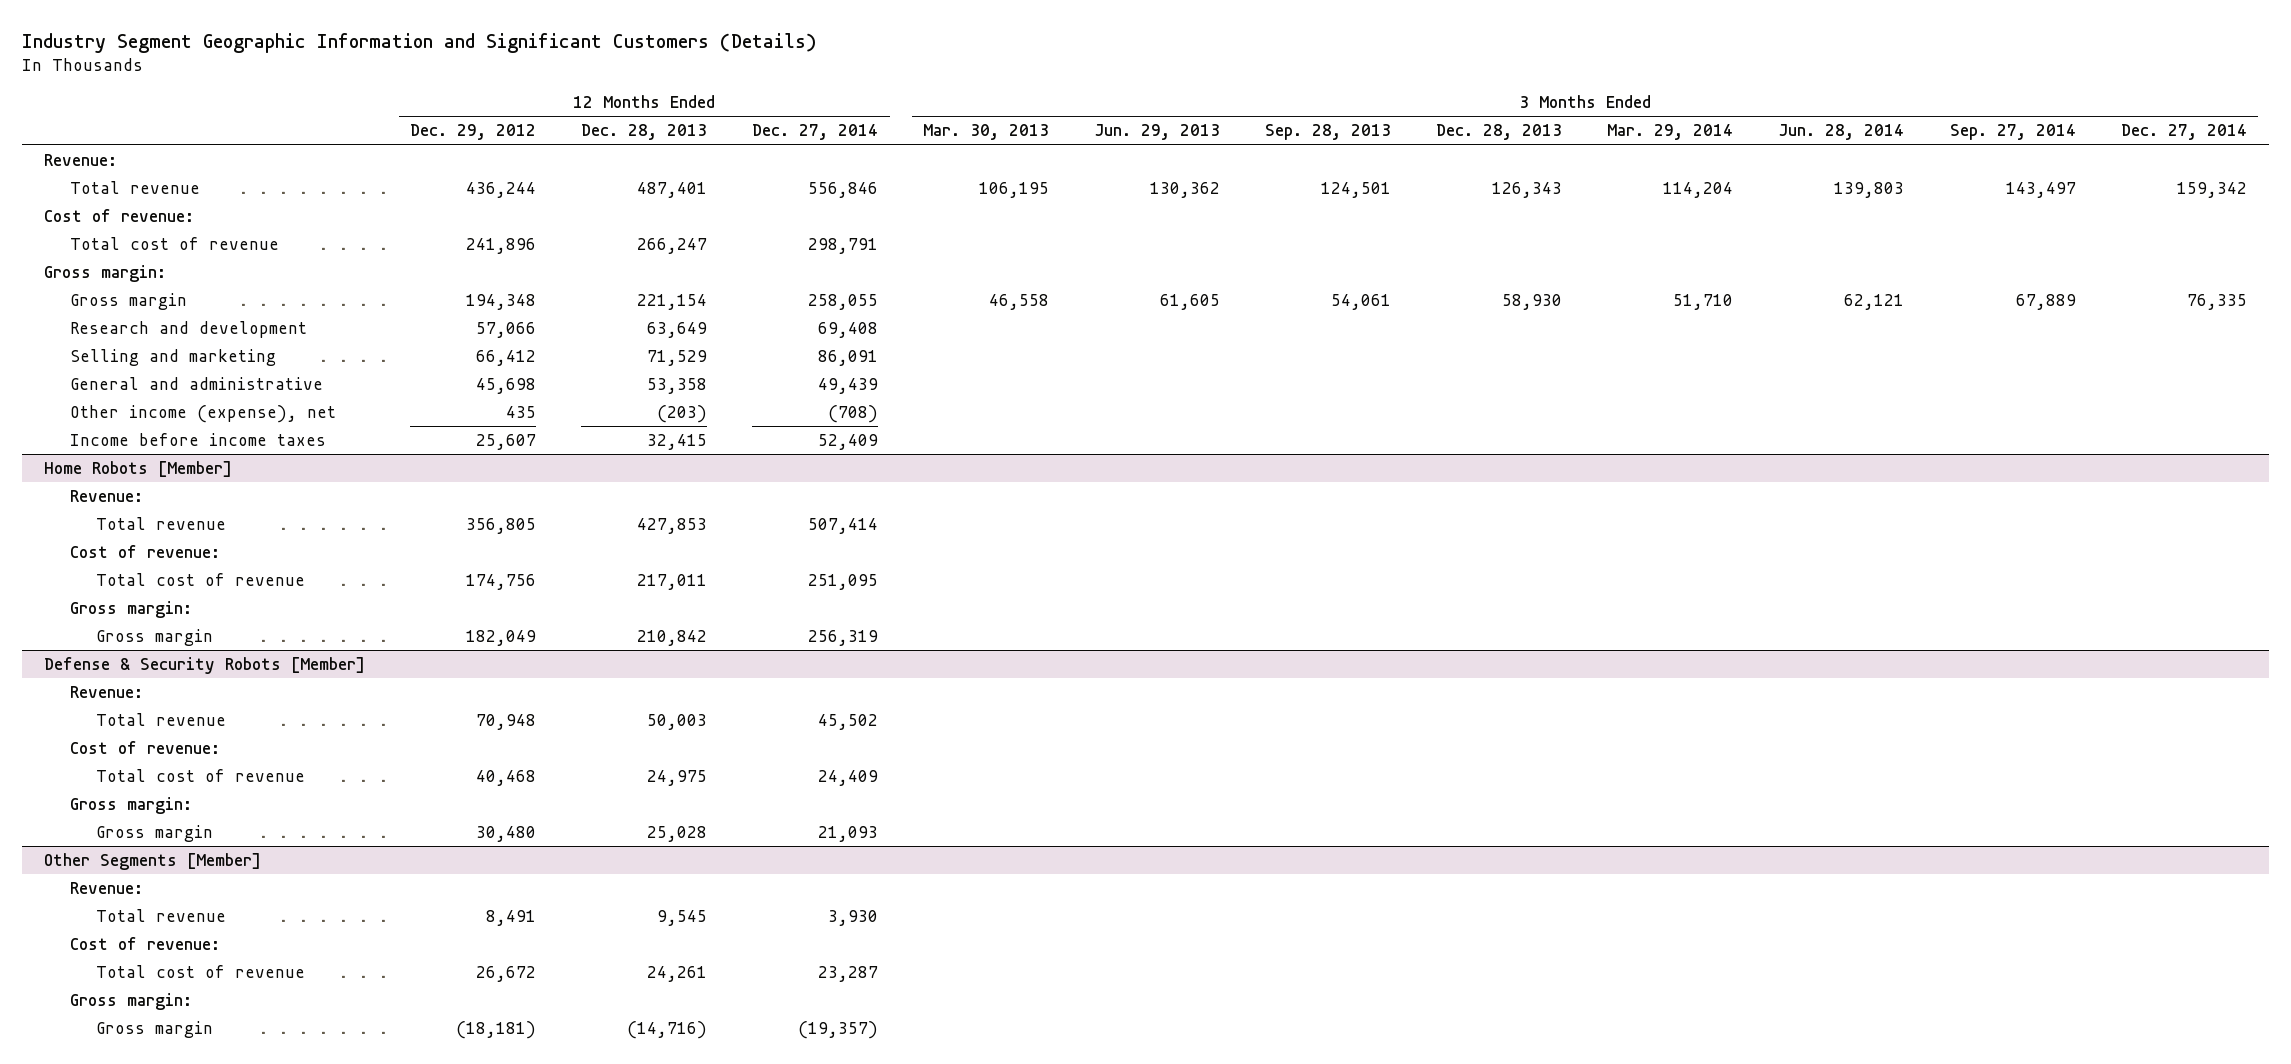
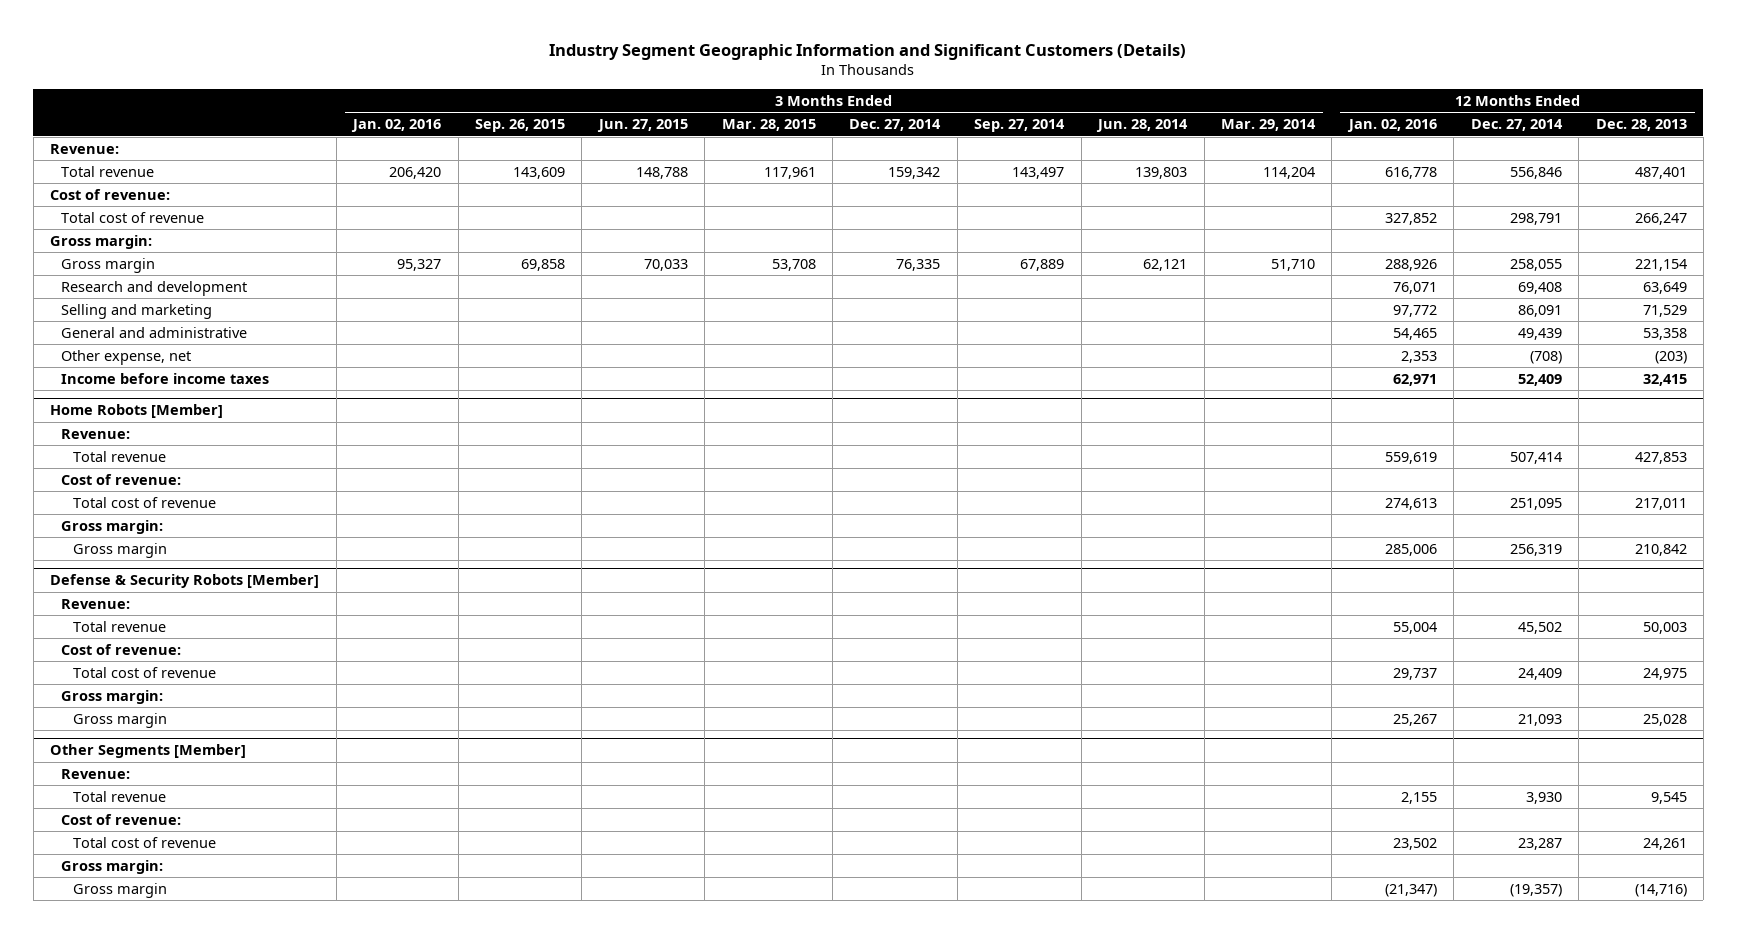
[410,124,537,141] Dec. 29, 2012 -> none
[923,124,1050,141] Mar. 30, 2013 -> none
[1094,124,1221,141] Jun. 29, 2013 -> none
[1265,124,1392,141] Sep. 28, 2013 -> none
[1436,124,1563,141] Dec. 28, 2013 -> none
none -> [351,119,442,133] Jan. 02, 2016
none -> [474,119,565,133] Sep. 26, 2015
none -> [596,119,688,133] Jun. 27, 2015
none -> [721,119,816,132] Mar. 28, 2015
none -> [1346,119,1437,133] Jan. 02, 2016
[70,404,337,423] Other income (expense), net -> [61,349,192,365] Other expense, net

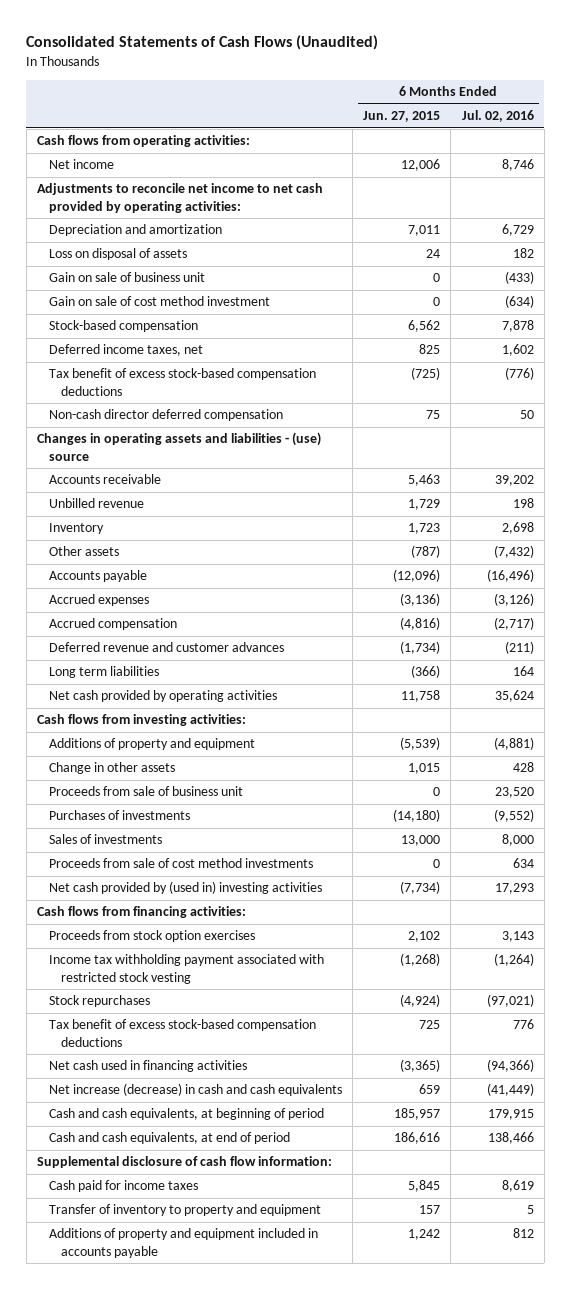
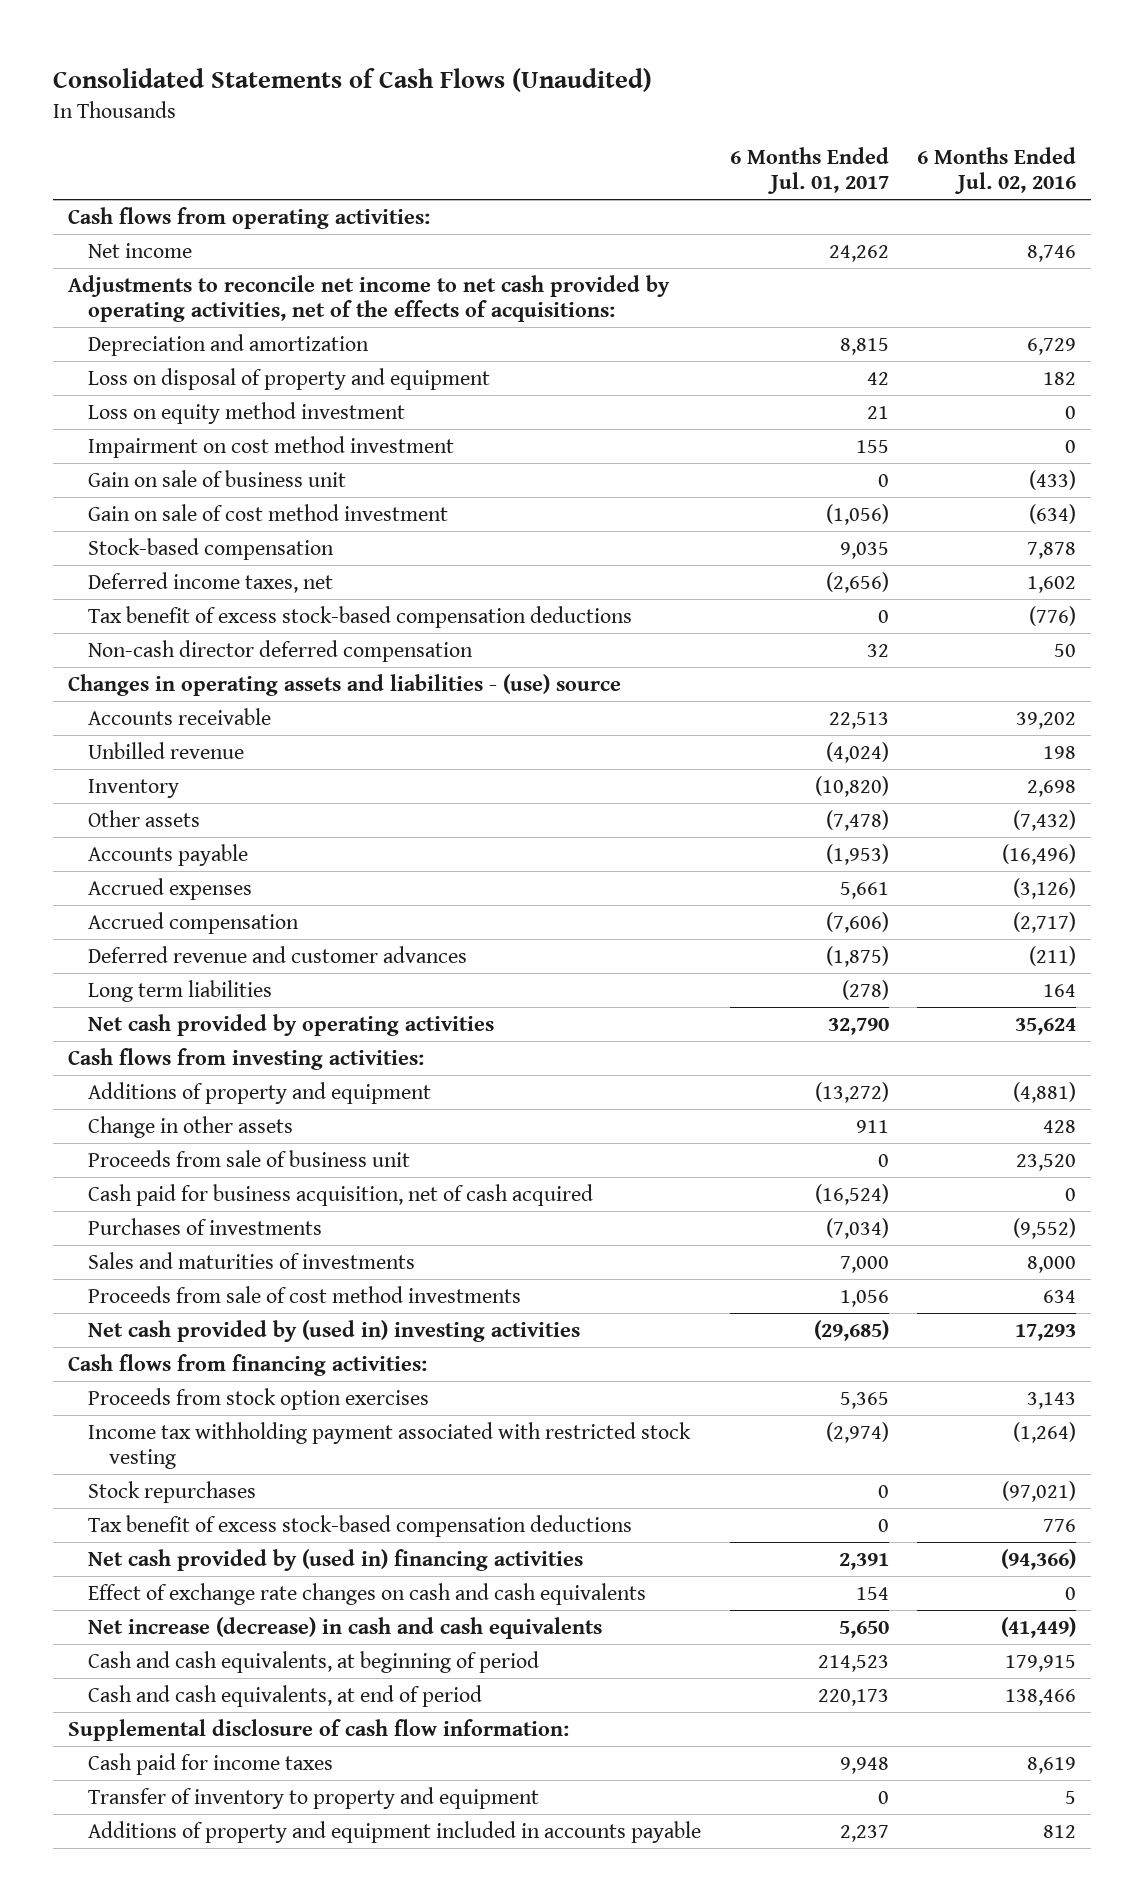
[363,111,441,123] Jun. 27, 2015 -> none
none -> [729,146,889,195] 6 Months Ended Jul. 01, 2017
[36,183,323,213] Adjustments to reconcile net income to net cash provided by operating activities: -> [67,274,670,323] Adjustments to reconcile net income to net cash provided by operating activities, net of the effects of acquisitions:
[48,248,187,261] Loss on disposal of assets -> [88,367,491,390] Loss on disposal of property and equipment
none -> [88,401,406,424] Loss on equity method investment
none -> [88,435,455,458] Impairment on cost method investment
none -> [88,1183,594,1206] Cash paid for business acquisition, net of cash acquired
[48,834,162,845] Sales of investments -> [88,1251,416,1269] Sales and maturities of investments
[48,1060,247,1073] Net cash used in financing activities -> [88,1548,584,1571] Net cash provided by (used in) financing activities
none -> [88,1582,647,1605] Effect of exchange rate changes on cash and cash equivalents

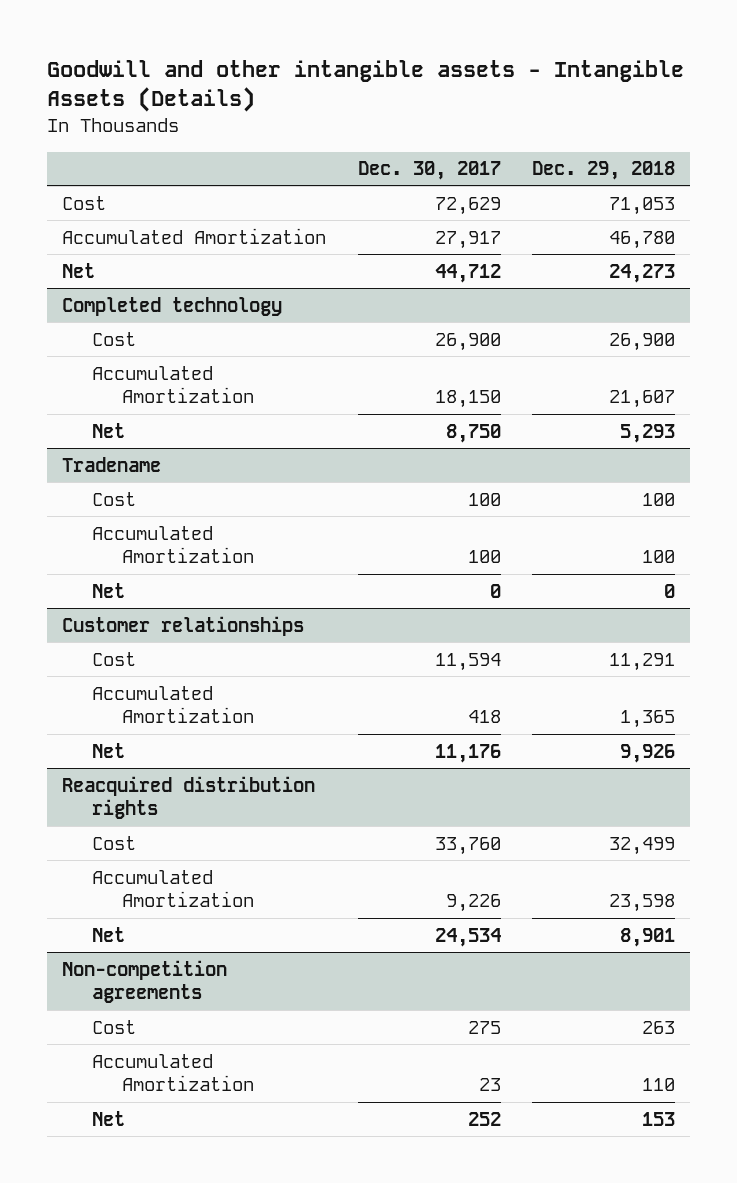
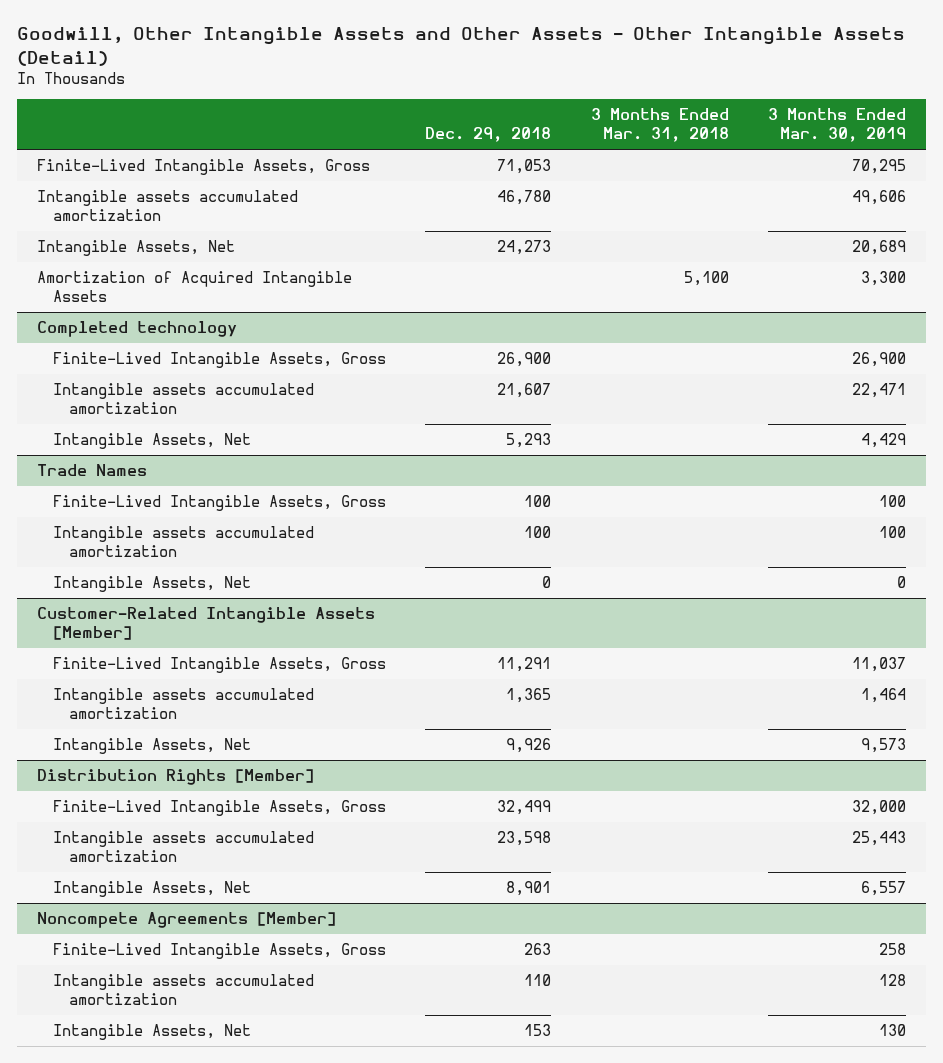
[46,59,684,113] Goodwill and other intangible assets - Intangible Assets (Details) -> [17,27,906,66] Goodwill, Other Intangible Assets and Other Assets - Other Intangible Assets (Detail)
[357,161,501,181] Dec. 30, 2017 -> none
none -> [590,108,729,143] 3 Months Ended Mar. 31, 2018
none -> [767,108,906,143] 3 Months Ended Mar. 30, 2019
[62,195,107,210] Cost -> [36,159,370,176] Finite-Lived Intangible Assets, Gross
[62,227,327,244] Accumulated Amortization -> [36,190,298,222] Intangible assets accumulated amortization
[62,262,96,278] Net -> [36,240,235,257] Intangible Assets, Net
none -> [36,271,352,303] Amortization of Acquired Intangible Assets
[62,615,305,636] Customer relationships -> none
[92,331,137,346] Cost -> [52,352,386,369] Finite-Lived Intangible Assets, Gross
[92,365,254,404] Accumulated Amortization -> [52,383,314,415] Intangible assets accumulated amortization
[92,422,126,438] Net -> [52,433,251,450] Intangible Assets, Net
[62,456,162,472] Tradename -> [36,464,147,477] Trade Names
[92,491,137,506] Cost -> [52,495,386,512] Finite-Lived Intangible Assets, Gross
[92,525,254,564] Accumulated Amortization -> [52,526,314,558] Intangible assets accumulated amortization
[92,582,126,598] Net -> [52,576,251,593] Intangible Assets, Net
none -> [36,607,375,641] Customer-Related Intangible Assets [Member]
[92,651,137,666] Cost -> [52,657,386,674] Finite-Lived Intangible Assets, Gross
[92,685,254,724] Accumulated Amortization -> [52,688,314,720] Intangible assets accumulated amortization
[92,742,126,758] Net -> [52,738,251,755] Intangible Assets, Net
[62,775,316,820] Reacquired distribution rights -> [36,769,314,786] Distribution Rights [Member]
[92,835,137,850] Cost -> [52,800,386,817] Finite-Lived Intangible Assets, Gross
[92,869,254,908] Accumulated Amortization -> [52,831,314,863] Intangible assets accumulated amortization
[92,926,126,942] Net -> [52,881,251,898] Intangible Assets, Net
[62,959,228,1004] Non-competition agreements -> [36,912,336,929] Noncompete Agreements [Member]
[92,1019,137,1034] Cost -> [52,943,386,960] Finite-Lived Intangible Assets, Gross
[92,1053,254,1092] Accumulated Amortization -> [52,974,314,1006] Intangible assets accumulated amortization
[92,1110,126,1126] Net -> [52,1024,251,1041] Intangible Assets, Net

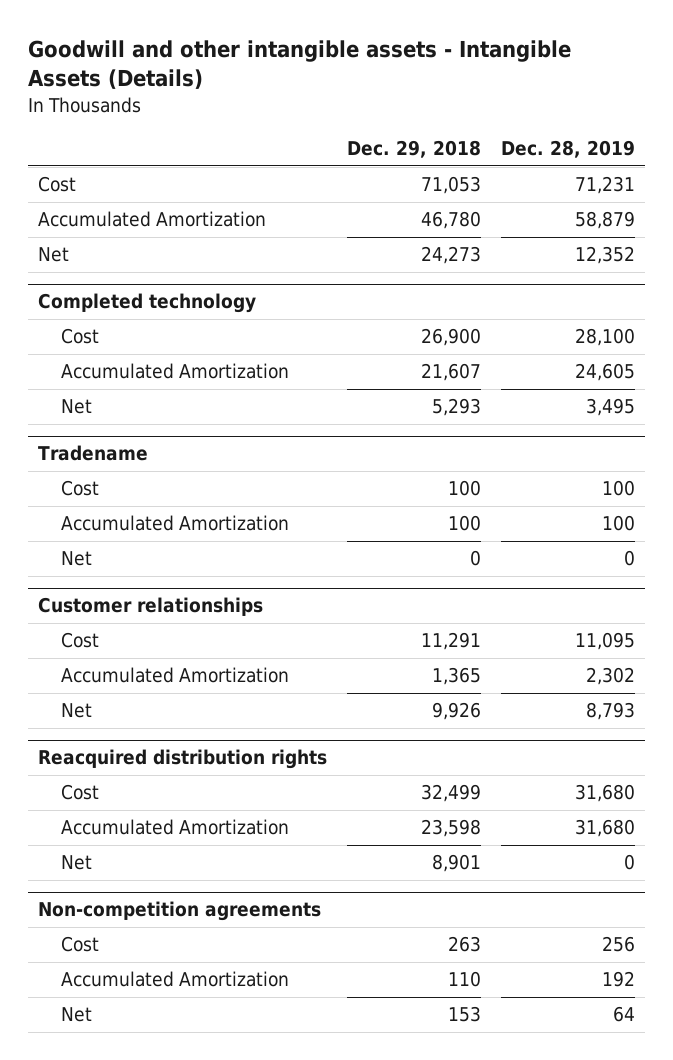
[17,27,906,66] Goodwill, Other Intangible Assets and Other Assets - Other Intangible Assets (Detail) -> [27,39,571,90] Goodwill and other intangible assets - Intangible Assets (Details)
[590,108,729,143] 3 Months Ended Mar. 31, 2018 -> none
[767,108,906,143] 3 Months Ended Mar. 30, 2019 -> none
none -> [500,139,635,158] Dec. 28, 2019
[36,271,352,303] Amortization of Acquired Intangible Assets -> none
[36,159,370,176] Finite-Lived Intangible Assets, Gross -> [37,176,76,193] Cost
[36,190,298,222] Intangible assets accumulated amortization -> [37,211,266,228] Accumulated Amortization
[36,240,235,257] Intangible Assets, Net -> [37,247,69,263] Net
[36,607,375,641] Customer-Related Intangible Assets [Member] -> none
[52,352,386,369] Finite-Lived Intangible Assets, Gross -> [61,328,100,345] Cost
[52,383,314,415] Intangible assets accumulated amortization -> [61,363,290,380] Accumulated Amortization
[52,433,251,450] Intangible Assets, Net -> [61,399,93,415] Net
[36,464,147,477] Trade Names -> [37,445,148,462] Tradename
[52,495,386,512] Finite-Lived Intangible Assets, Gross -> [61,480,100,497] Cost
[52,526,314,558] Intangible assets accumulated amortization -> [61,515,290,532] Accumulated Amortization
[52,576,251,593] Intangible Assets, Net -> [61,551,93,567] Net
none -> [37,597,263,617] Customer relationships
[52,657,386,674] Finite-Lived Intangible Assets, Gross -> [61,632,100,649] Cost
[52,688,314,720] Intangible assets accumulated amortization -> [61,667,290,684] Accumulated Amortization
[52,738,251,755] Intangible Assets, Net -> [61,703,93,719] Net
[36,769,314,786] Distribution Rights [Member] -> [37,749,327,770] Reacquired distribution rights
[52,800,386,817] Finite-Lived Intangible Assets, Gross -> [61,784,100,801] Cost
[52,831,314,863] Intangible assets accumulated amortization -> [61,819,290,836] Accumulated Amortization
[52,881,251,898] Intangible Assets, Net -> [61,855,93,871] Net
[36,912,336,929] Noncompete Agreements [Member] -> [37,901,321,922] Non-competition agreements
[52,943,386,960] Finite-Lived Intangible Assets, Gross -> [61,936,100,953] Cost
[52,974,314,1006] Intangible assets accumulated amortization -> [61,971,290,988] Accumulated Amortization
[52,1024,251,1041] Intangible Assets, Net -> [61,1007,93,1023] Net

